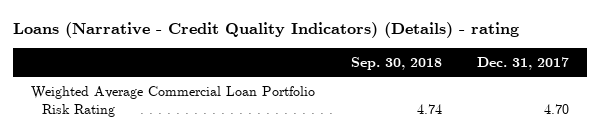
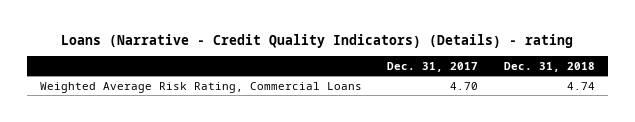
[350,57,442,71] Sep. 30, 2018 -> none
none -> [503,61,595,72] Dec. 31, 2018
[30,85,315,117] Weighted Average Commercial Loan Portfolio Risk Rating -> [40,81,363,93] Weighted Average Risk Rating, Commercial Loans

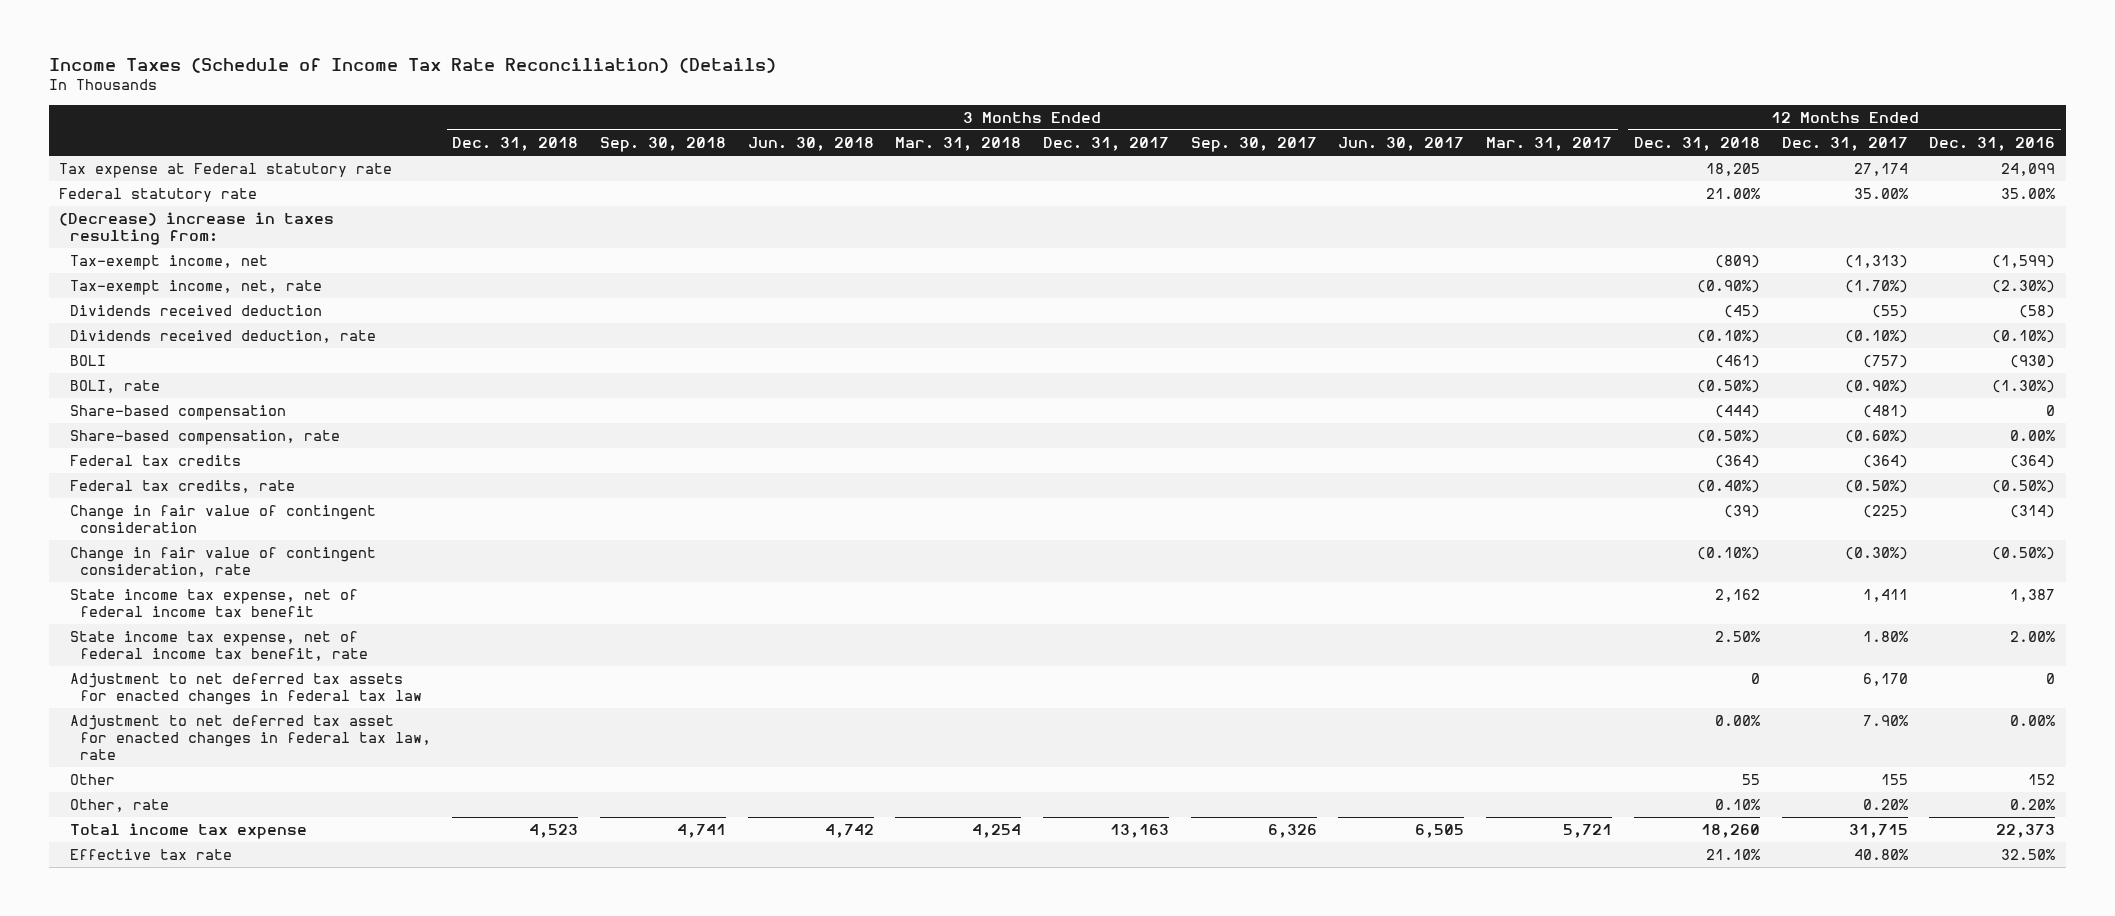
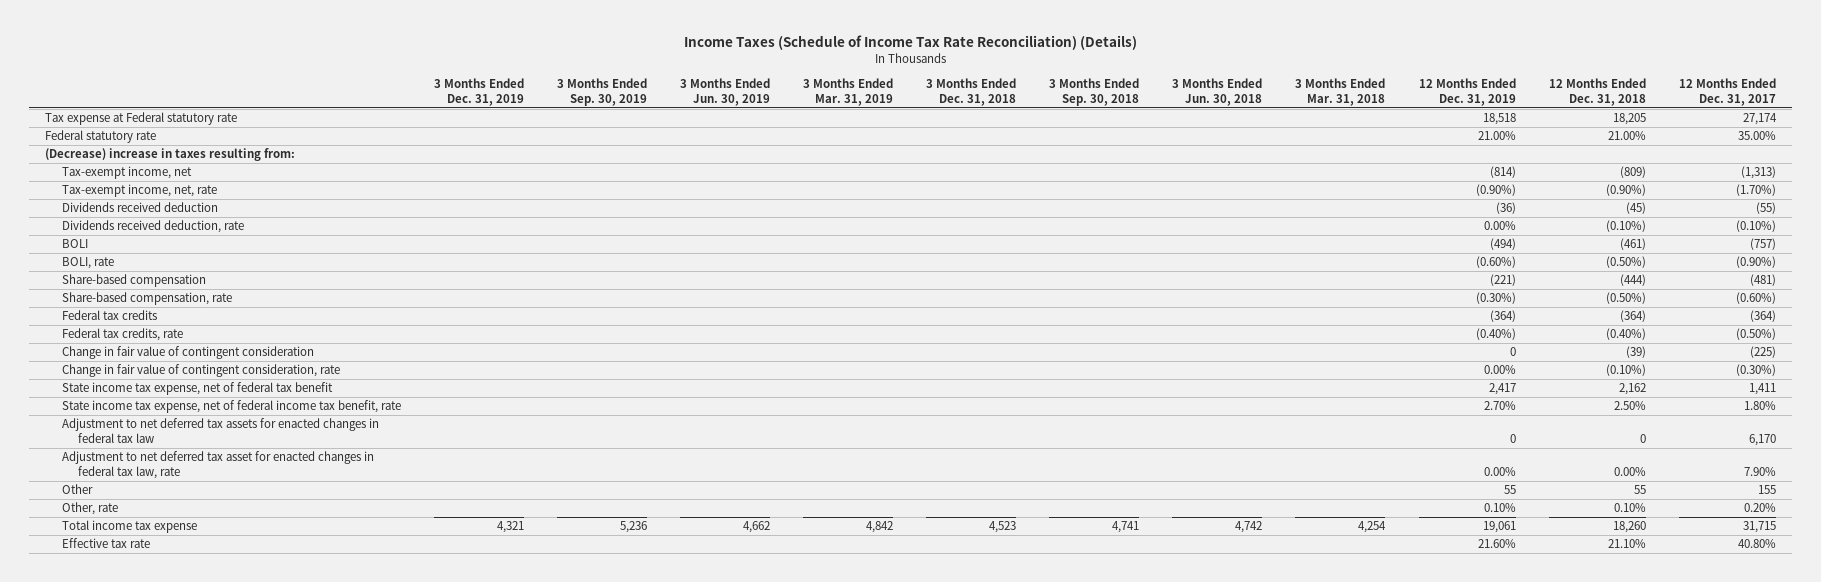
[1043,137,1170,152] Dec. 31, 2017 -> none
[1190,137,1317,153] Sep. 30, 2017 -> none
[1338,137,1465,152] Jun. 30, 2017 -> none
[1486,137,1613,152] Mar. 31, 2017 -> none
[1929,137,2056,152] Dec. 31, 2016 -> none
none -> [433,77,524,106] 3 Months Ended Dec. 31, 2019
none -> [556,77,647,106] 3 Months Ended Sep. 30, 2019
none -> [679,77,770,106] 3 Months Ended Jun. 30, 2019
none -> [803,77,894,106] 3 Months Ended Mar. 31, 2019
none -> [1418,77,1516,106] 12 Months Ended Dec. 31, 2019
[69,589,358,618] State income tax expense, net of federal income tax benefit -> [61,382,333,396] State income tax expense, net of federal tax benefit

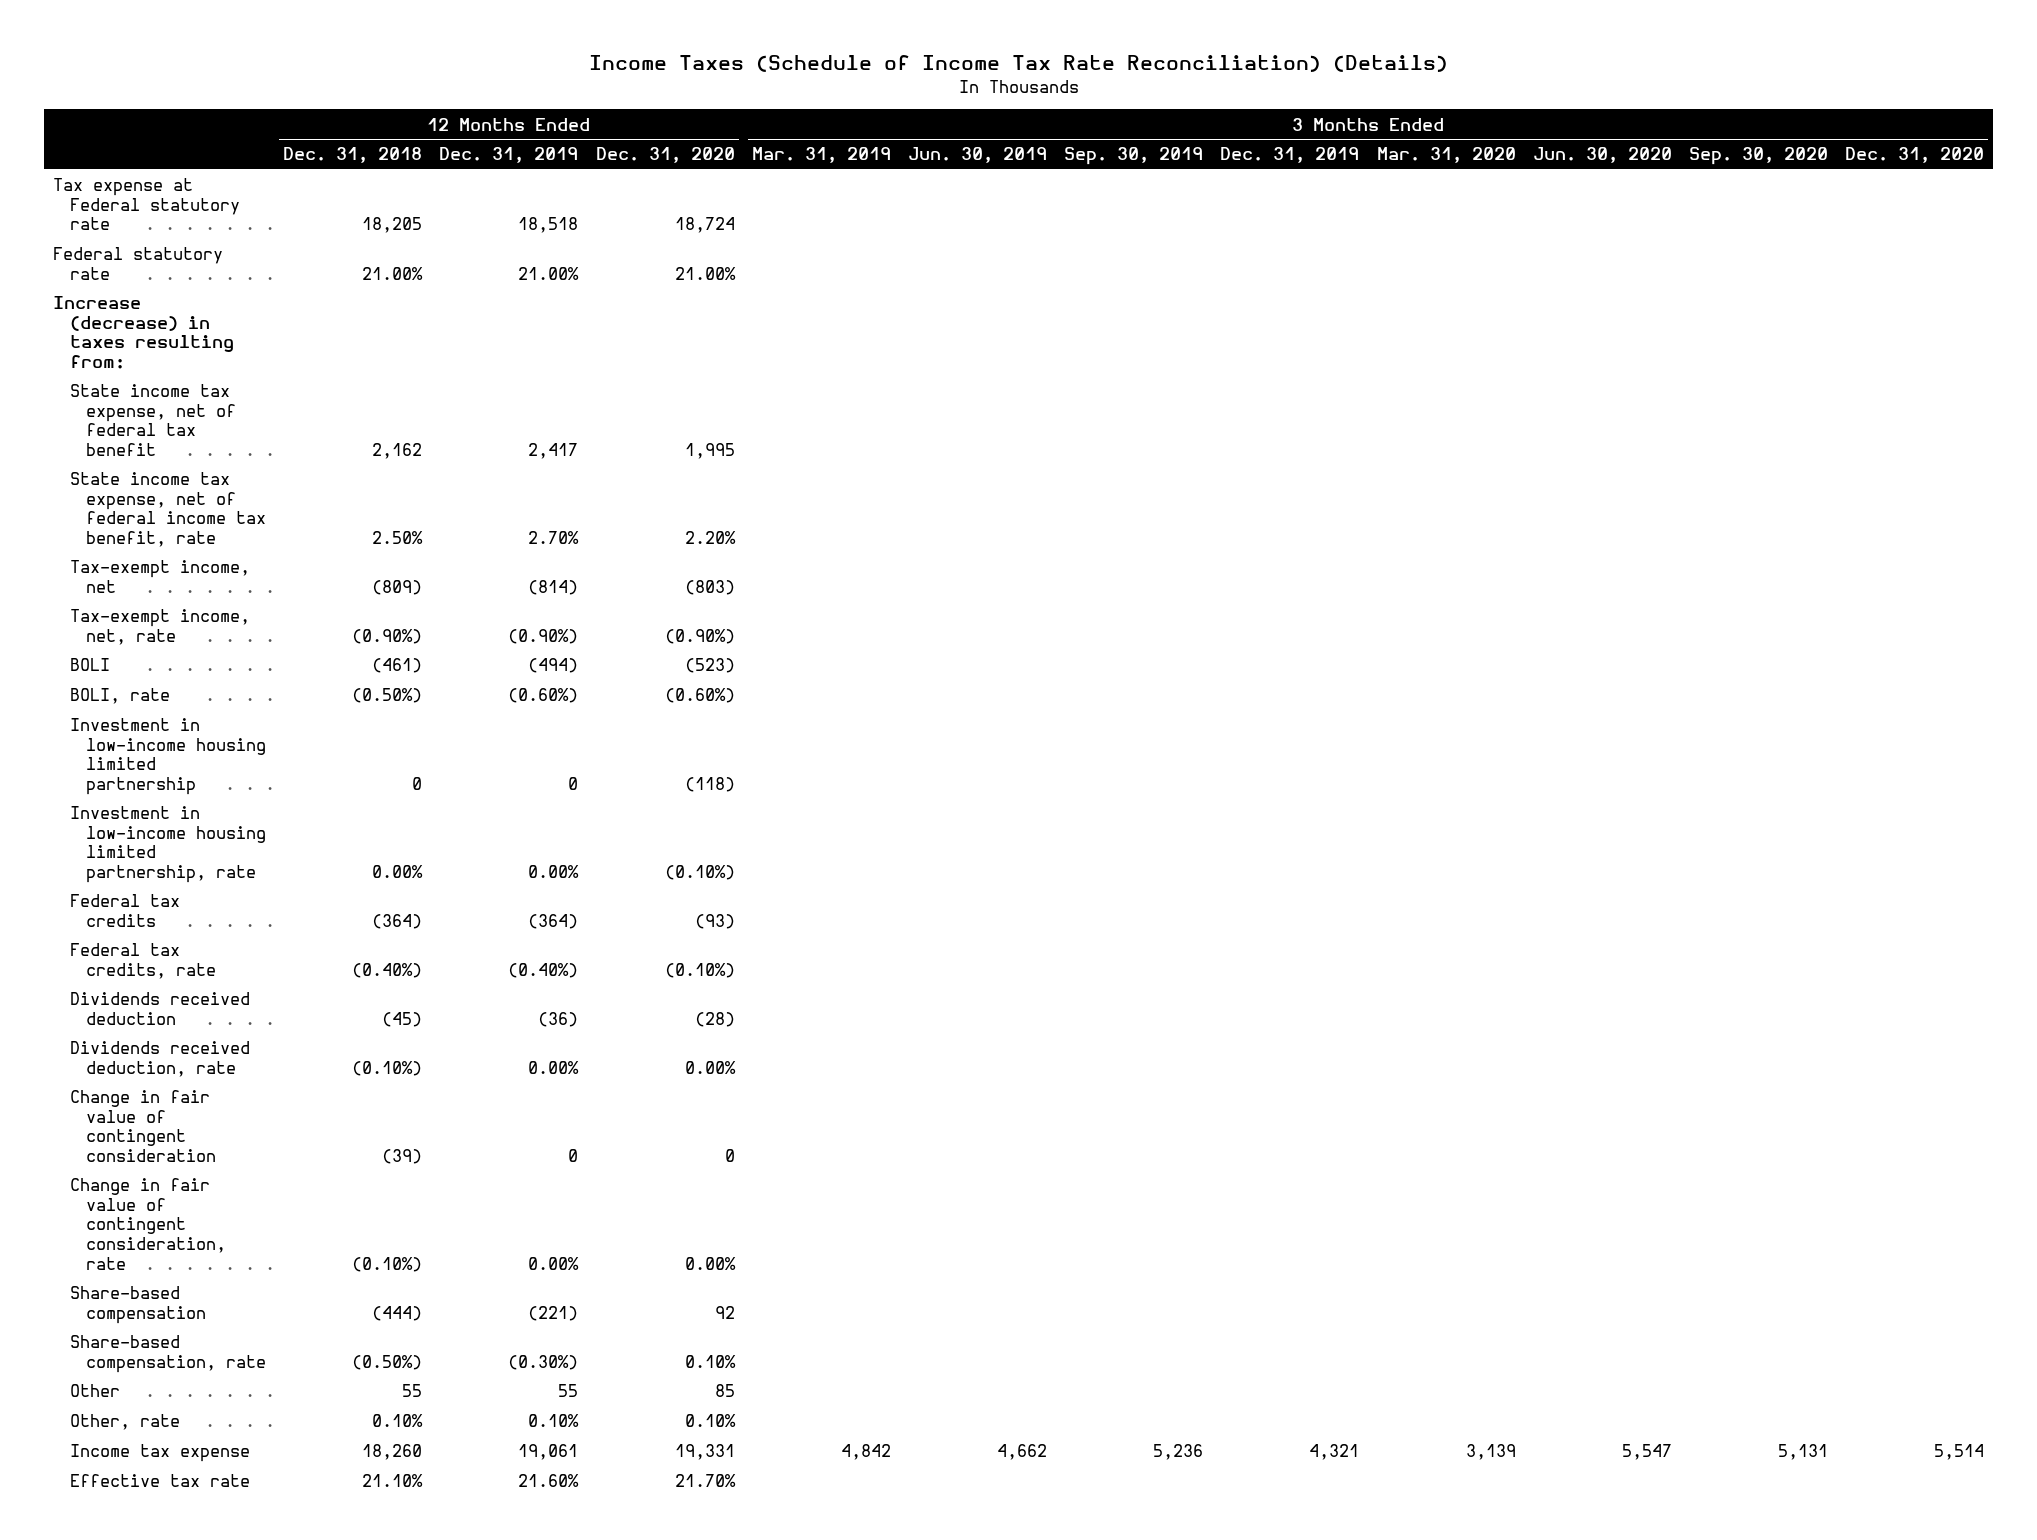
[926,77,1017,106] 3 Months Ended Dec. 31, 2018 -> none
[1049,77,1140,106] 3 Months Ended Sep. 30, 2018 -> none
[1172,77,1263,106] 3 Months Ended Jun. 30, 2018 -> none
[1295,77,1386,106] 3 Months Ended Mar. 31, 2018 -> none
[1678,77,1776,106] 12 Months Ended Dec. 31, 2017 -> none
none -> [595,147,735,164] Dec. 31, 2020
none -> [1376,147,1516,164] Mar. 31, 2020
none -> [1532,147,1672,164] Jun. 30, 2020
none -> [1688,147,1828,166] Sep. 30, 2020
none -> [1845,147,1985,164] Dec. 31, 2020
[45,148,296,162] (Decrease) increase in taxes resulting from: -> [53,296,234,369] Increase (decrease) in taxes resulting from:
[61,382,333,396] State income tax expense, net of federal tax benefit -> [69,384,237,456] State income tax expense, net of federal tax benefit
[61,400,401,414] State income tax expense, net of federal income tax benefit, rate -> [69,472,267,547] State income tax expense, net of federal income tax benefit, rate
none -> [69,718,267,795] Investment in low-income housing limited partnership
none -> [69,806,267,883] Investment in low-income housing limited partnership, rate
[61,202,218,213] Dividends received deduction -> [69,992,250,1025] Dividends received deduction
[61,220,244,234] Dividends received deduction, rate -> [69,1041,250,1077] Dividends received deduction, rate
[61,418,379,444] Adjustment to net deferred tax assets for enacted changes in federal tax law -> none
[61,451,374,480] Adjustment to net deferred tax asset for enacted changes in federal tax law, rate -> none
[61,274,206,288] Share-based compensation -> [69,1286,207,1324] Share-based compensation
[61,292,232,306] Share-based compensation, rate -> [69,1335,267,1373] Share-based compensation, rate
[61,520,197,534] Total income tax expense -> [69,1444,250,1463] Income tax expense

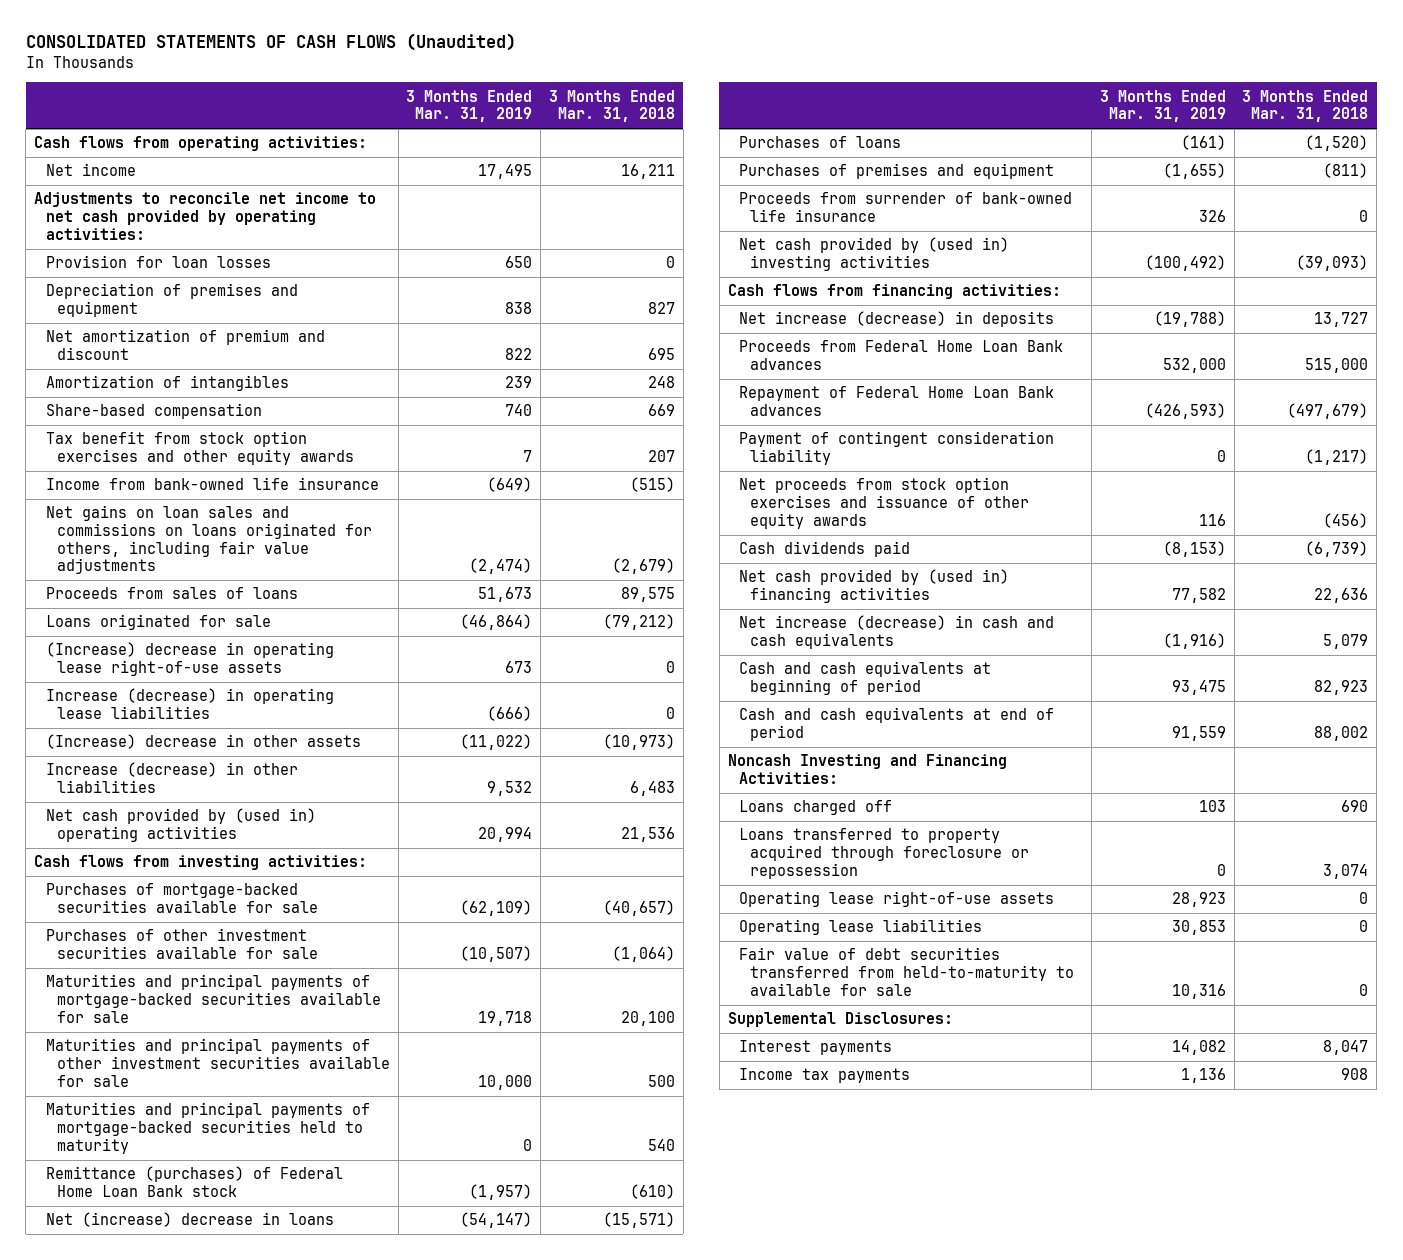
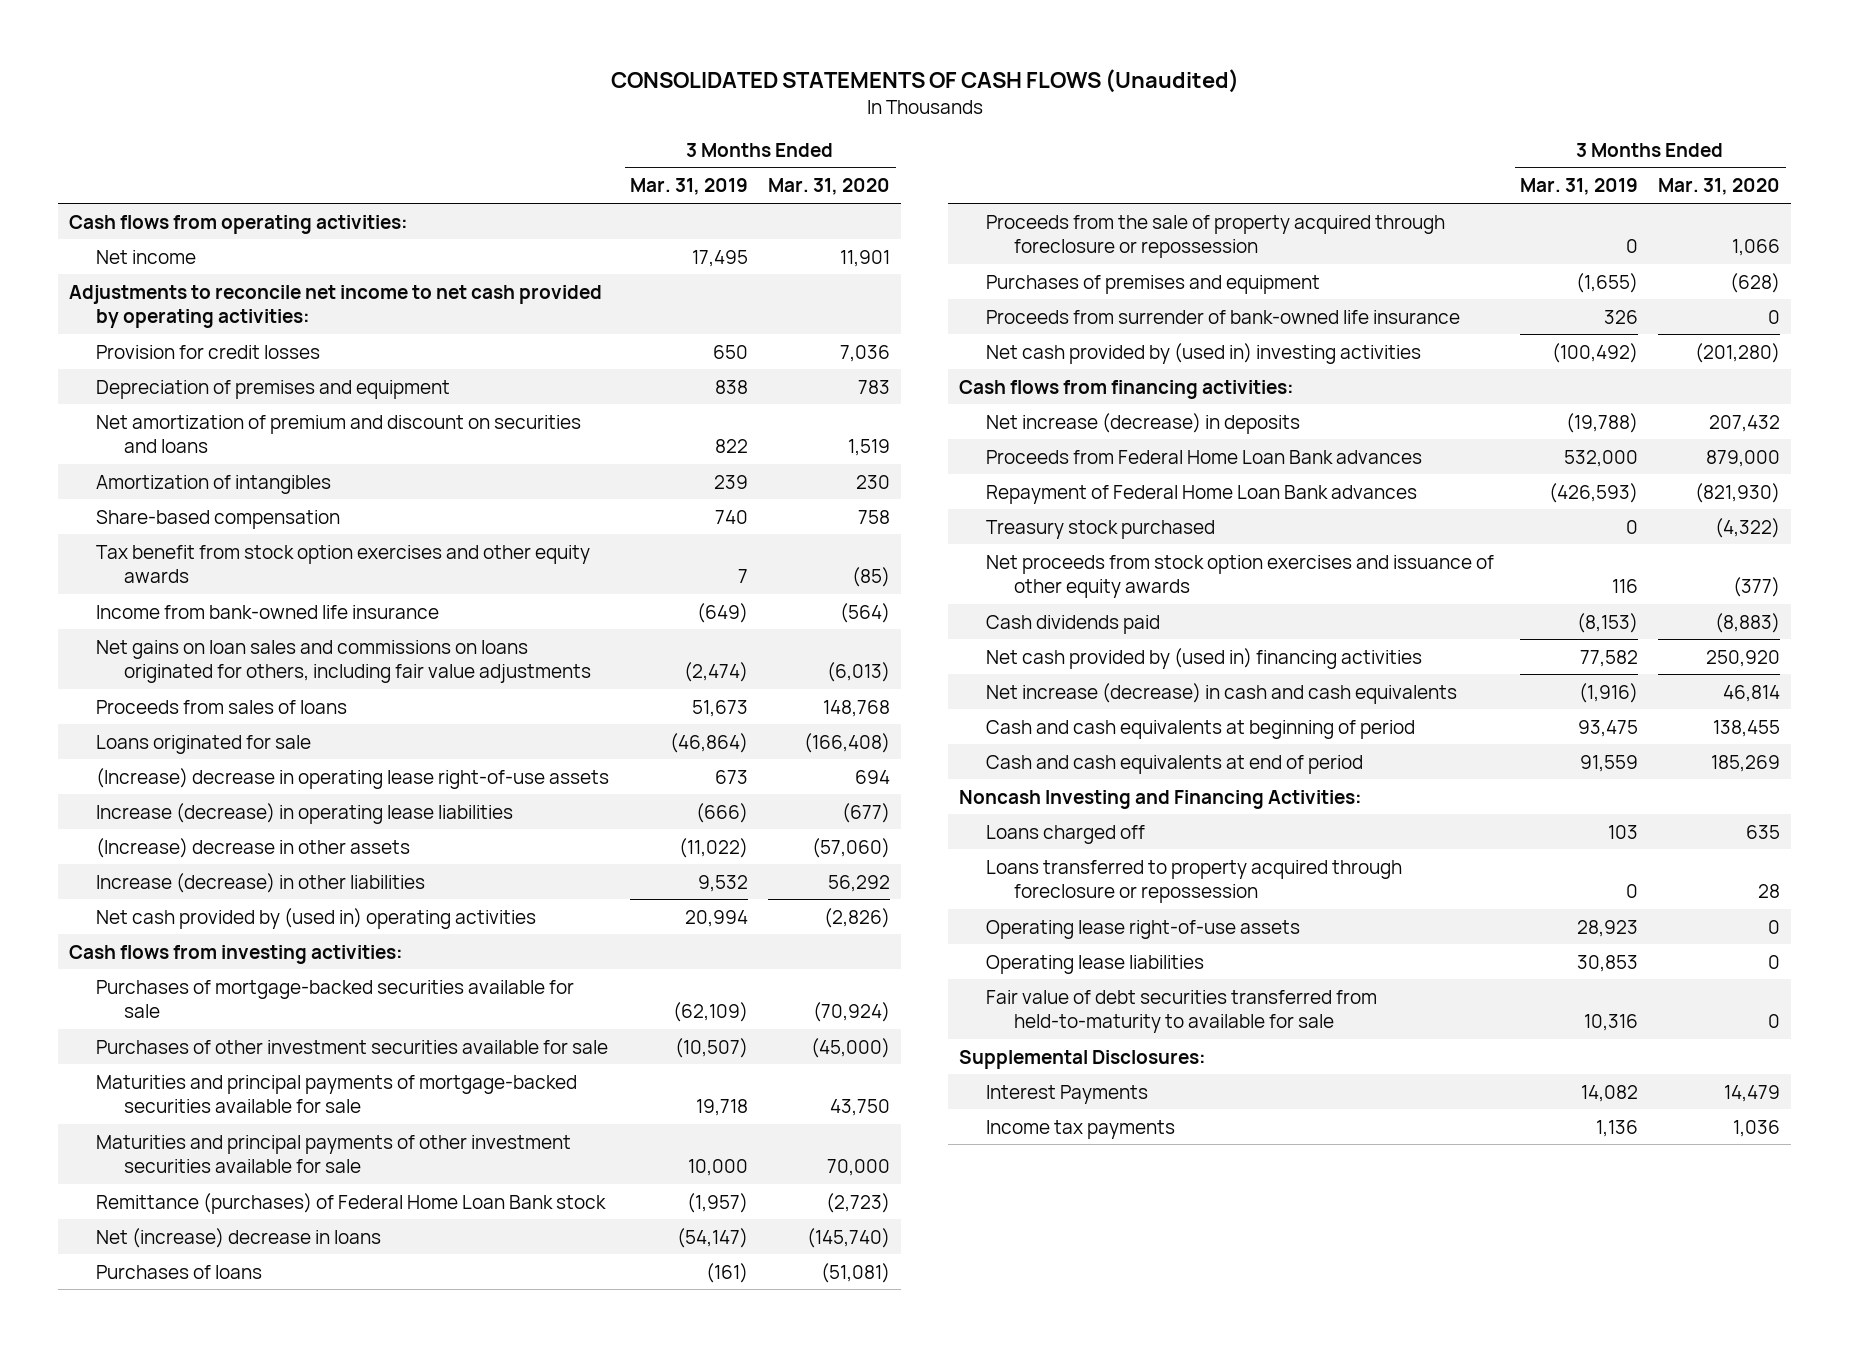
[549,89,676,123] 3 Months Ended Mar. 31, 2018 -> none
none -> [768,178,891,196] Mar. 31, 2020
[45,255,271,269] Provision for loan losses -> [96,344,321,359] Provision for credit losses
[45,329,325,361] Net amortization of premium and discount -> [96,414,582,453] Net amortization of premium and discount on securities and loans
[45,1102,370,1154] Maturities and principal payments of mortgage-backed securities held to maturity -> none
none -> [986,214,1446,258] Proceeds from the sale of property acquired through foreclosure or repossession
[738,431,1054,466] Payment of contingent consideration liability -> none
none -> [986,519,1216,539] Treasury stock purchased
[738,1040,892,1056] Interest payments -> [986,1084,1149,1104] Interest Payments

